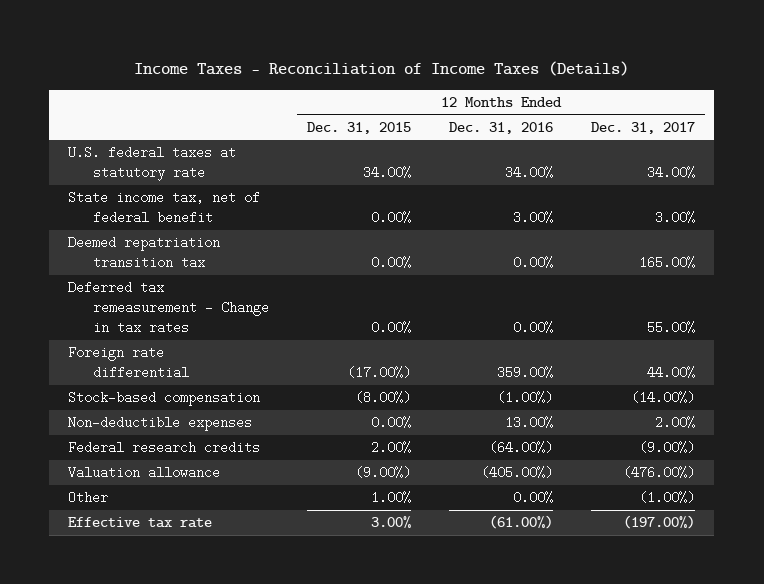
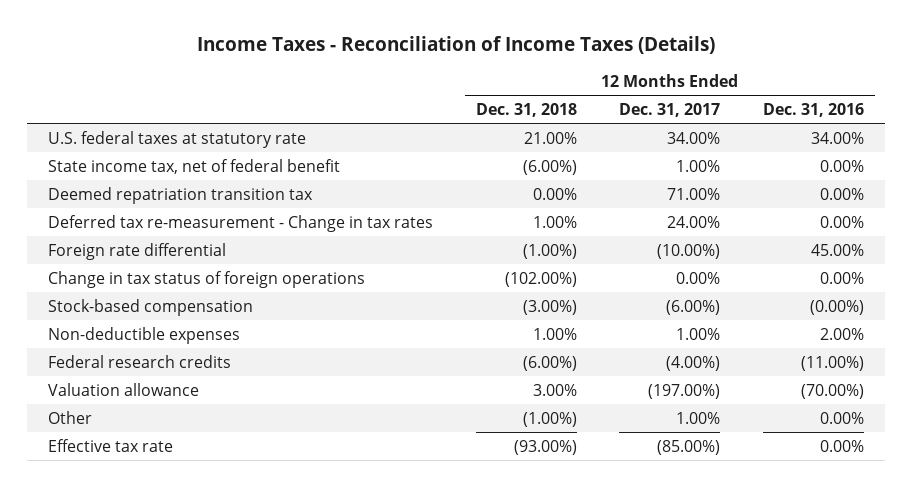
[306,121,411,134] Dec. 31, 2015 -> none
none -> [475,102,577,117] Dec. 31, 2018
[513,211,554,225] 3.00% -> [819,159,864,172] 0.00%
[655,211,696,225] 3.00% -> [676,159,721,172] 1.00%
[639,256,696,270] 165.00% -> [667,187,721,200] 71.00%
[68,281,269,334] Deferred tax remeasurement - Change in tax rates -> [48,214,434,232] Deferred tax re-measurement - Change in tax rates
[647,320,696,334] 55.00% -> [667,215,721,228] 24.00%
[497,366,554,380] 359.00% -> [810,243,864,256] 45.00%
[647,366,696,380] 44.00% -> [657,243,721,259] (10.00%)
none -> [48,270,366,288] Change in tax status of foreign operations
[497,391,554,405] (1.00%) -> [809,299,864,315] (0.00%)
[631,391,696,405] (14.00%) -> [666,299,721,315] (6.00%)
[505,416,554,430] 13.00% -> [819,327,864,340] 2.00%
[655,416,696,430] 2.00% -> [676,327,721,340] 1.00%
[489,441,554,455] (64.00%) -> [800,355,864,371] (11.00%)
[639,441,696,455] (9.00%) -> [666,355,721,371] (4.00%)
[481,466,554,480] (405.00%) -> [800,383,864,399] (70.00%)
[623,466,696,480] (476.00%) -> [648,383,721,399] (197.00%)
[639,491,696,505] (1.00%) -> [676,411,721,424] 1.00%
[489,515,554,530] (61.00%) -> [819,439,864,452] 0.00%
[623,515,696,530] (197.00%) -> [657,439,721,455] (85.00%)

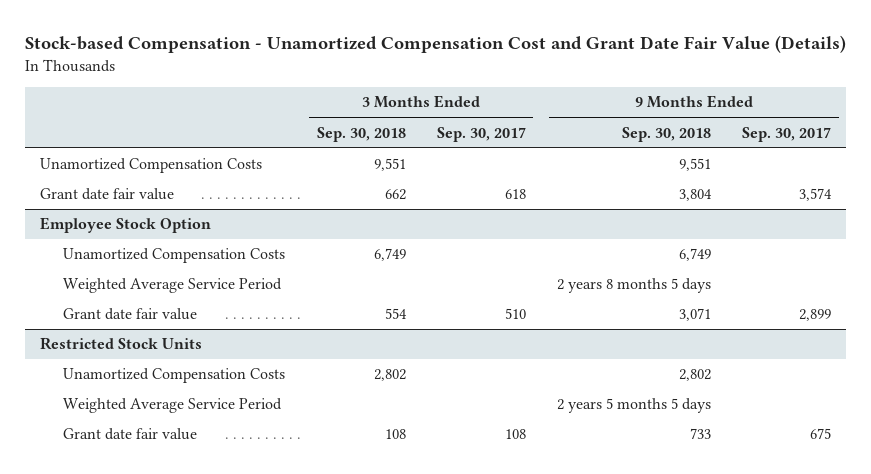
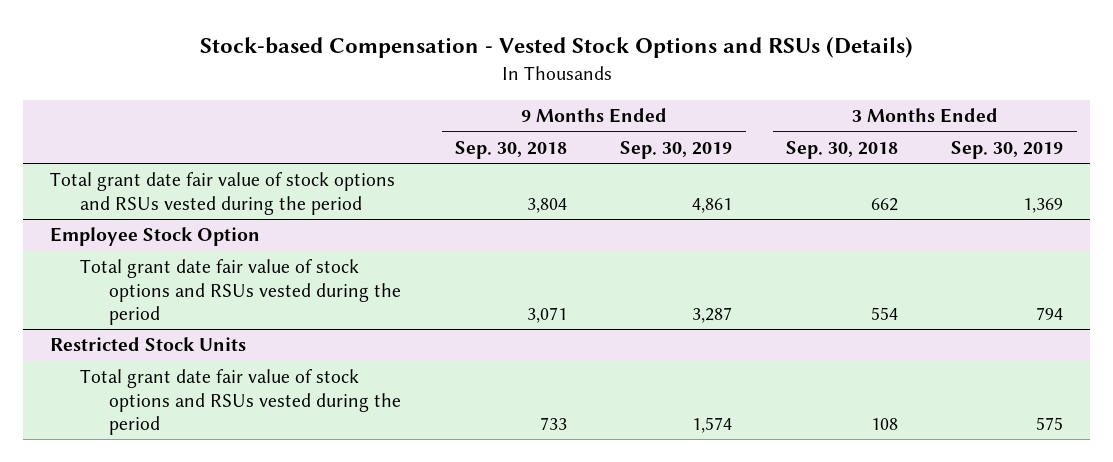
[24,35,846,54] Stock-based Compensation - Unamortized Compensation Cost and Grant Date Fair Value (Details) -> [199,37,913,59] Stock-based Compensation - Vested Stock Options and RSUs (Details)
[436,126,526,142] Sep. 30, 2017 -> none
[741,126,831,142] Sep. 30, 2017 -> none
none -> [620,140,733,159] Sep. 30, 2019
none -> [951,140,1064,159] Sep. 30, 2019
[40,158,263,174] Unamortized Compensation Costs -> none
[40,188,175,201] Grant date fair value -> [49,172,395,215] Total grant date fair value of stock options and RSUs vested during the period
[63,248,286,264] Unamortized Compensation Costs -> none
[63,278,283,294] Weighted Average Service Period -> none
[63,308,198,321] Grant date fair value -> [79,259,402,325] Total grant date fair value of stock options and RSUs vested during the period
[63,368,286,384] Unamortized Compensation Costs -> none
[63,398,283,414] Weighted Average Service Period -> none
[63,428,198,441] Grant date fair value -> [79,369,402,435] Total grant date fair value of stock options and RSUs vested during the period

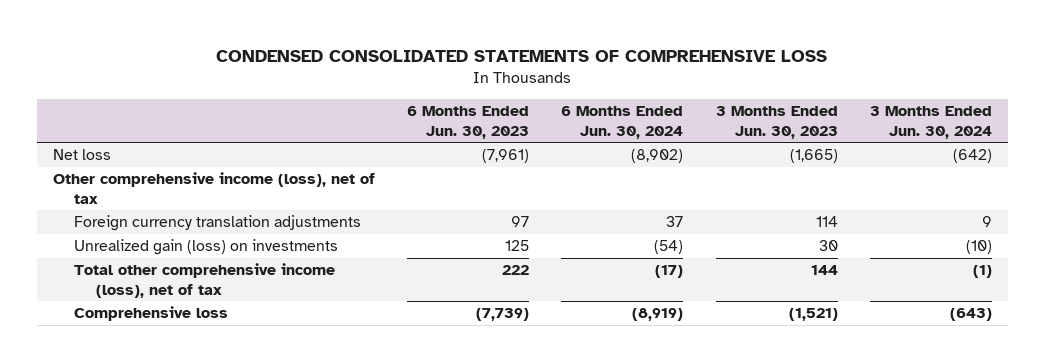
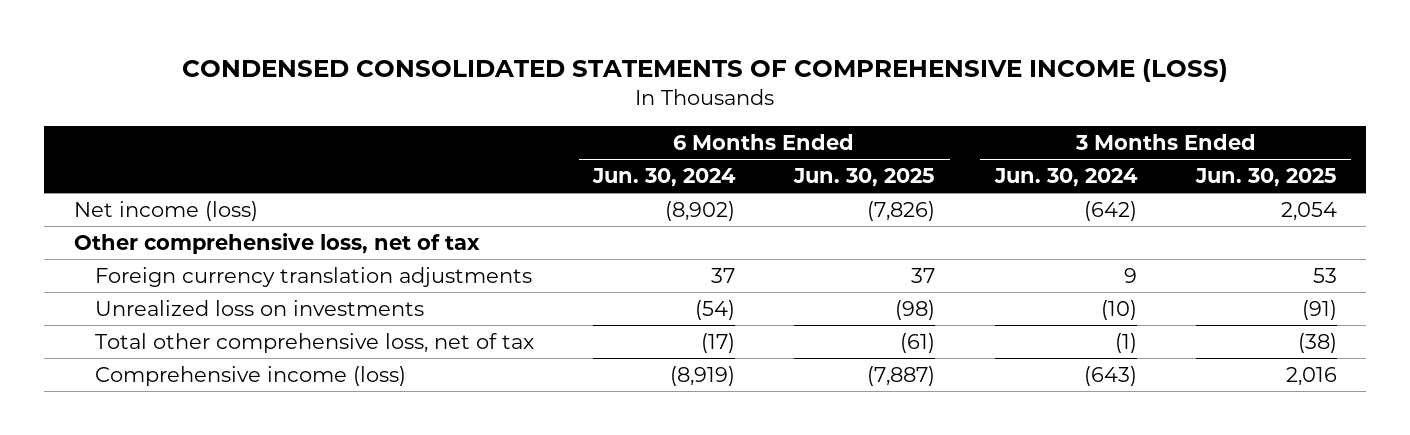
[216,49,828,62] CONDENSED CONSOLIDATED STATEMENTS OF COMPREHENSIVE LOSS -> [182,58,1229,82] CONDENSED CONSOLIDATED STATEMENTS OF COMPREHENSIVE INCOME (LOSS)
[407,106,530,139] 6 Months Ended Jun. 30, 2023 -> none
[715,106,838,139] 3 Months Ended Jun. 30, 2023 -> none
none -> [793,168,936,188] Jun. 30, 2025
none -> [1194,168,1337,188] Jun. 30, 2025
[53,149,112,161] Net loss -> [73,200,258,221] Net income (loss)
[53,172,376,204] Other comprehensive income (loss), net of tax -> [73,232,480,254] Other comprehensive loss, net of tax
[74,239,339,256] Unrealized gain (loss) on investments -> [95,299,425,316] Unrealized loss on investments
[74,263,336,298] Total other comprehensive income (loss), net of tax -> [95,332,535,353] Total other comprehensive loss, net of tax
[74,306,229,322] Comprehensive loss -> [95,365,407,386] Comprehensive income (loss)

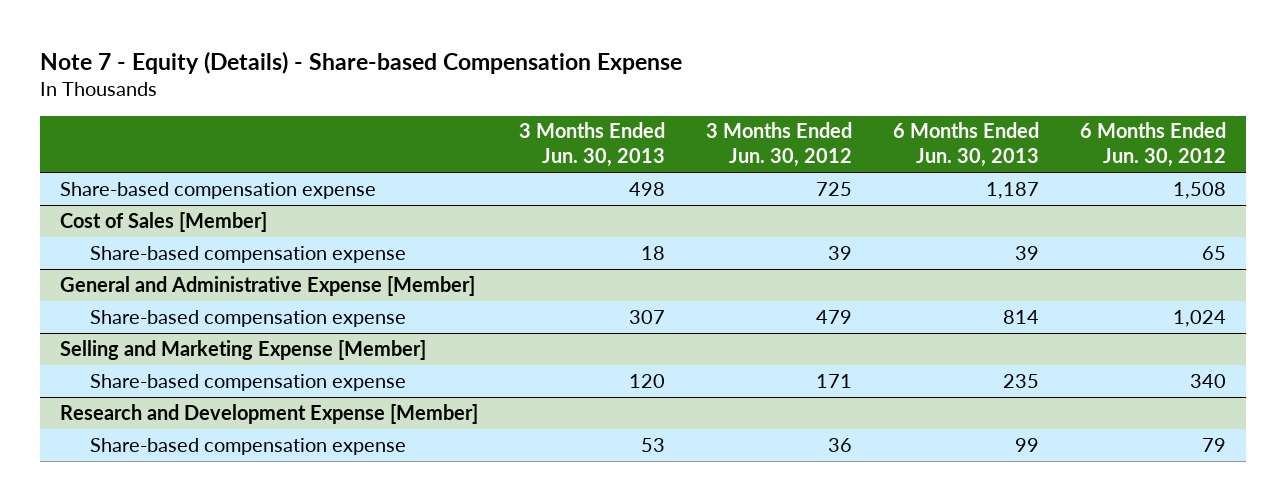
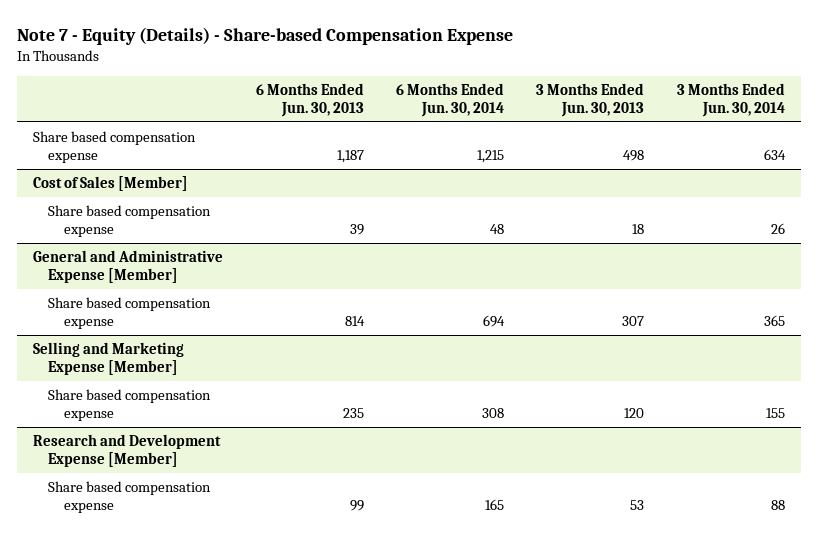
[706,122,853,168] 3 Months Ended Jun. 30, 2012 -> none
[1079,122,1226,168] 6 Months Ended Jun. 30, 2012 -> none
none -> [395,83,504,117] 6 Months Ended Jun. 30, 2014
none -> [676,83,785,117] 3 Months Ended Jun. 30, 2014
[60,181,377,199] Share-based compensation expense -> [33,131,197,163] Share based compensation expense
[89,245,406,263] Share-based compensation expense -> [48,205,212,237] Share based compensation expense
[89,309,406,327] Share-based compensation expense -> [48,297,212,329] Share based compensation expense
[89,373,406,391] Share-based compensation expense -> [48,389,212,421] Share based compensation expense
[89,437,406,455] Share-based compensation expense -> [48,481,212,513] Share based compensation expense

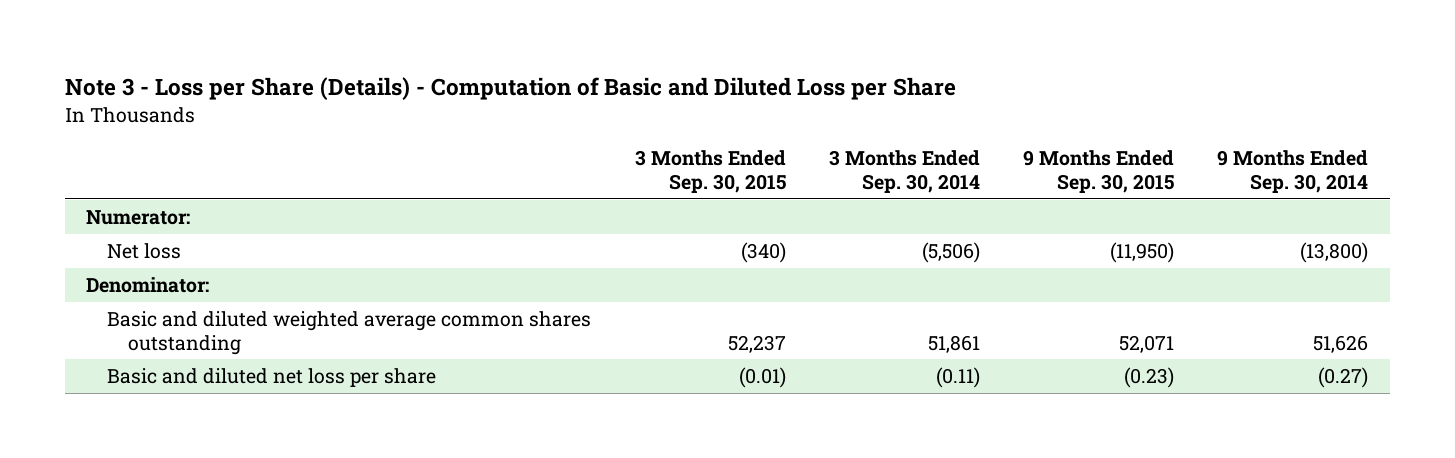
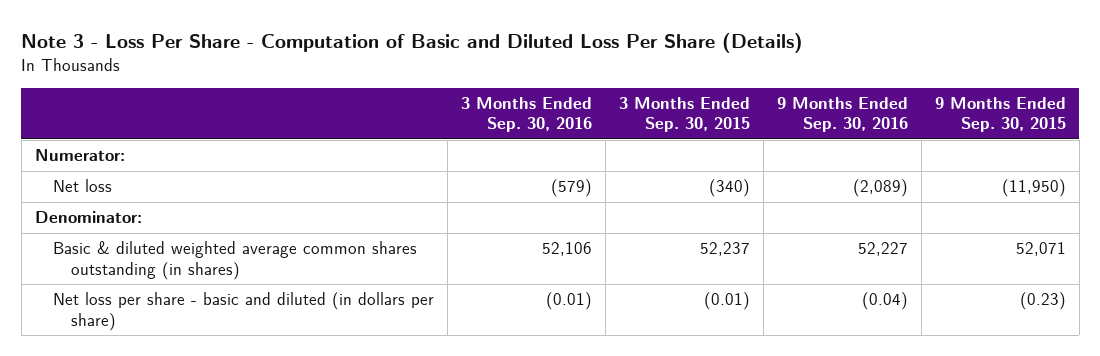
[64,77,956,101] Note 3 - Loss per Share (Details) - Computation of Basic and Diluted Loss per Share -> [21,32,804,53] Note 3 - Loss Per Share - Computation of Basic and Diluted Loss Per Share (Details)
[828,150,980,194] 3 Months Ended Sep. 30, 2014 -> none
[1217,150,1369,194] 9 Months Ended Sep. 30, 2014 -> none
none -> [460,97,592,133] 3 Months Ended Sep. 30, 2016
none -> [776,97,908,133] 9 Months Ended Sep. 30, 2016
[107,310,592,355] Basic and diluted weighted average common shares outstanding -> [52,241,417,280] Basic & diluted weighted average common shares outstanding (in shares)
[107,367,437,387] Basic and diluted net loss per share -> [52,292,434,331] Net loss per share - basic and diluted (in dollars per share)

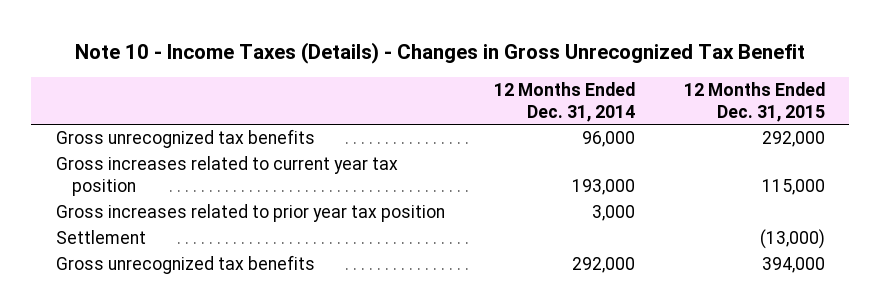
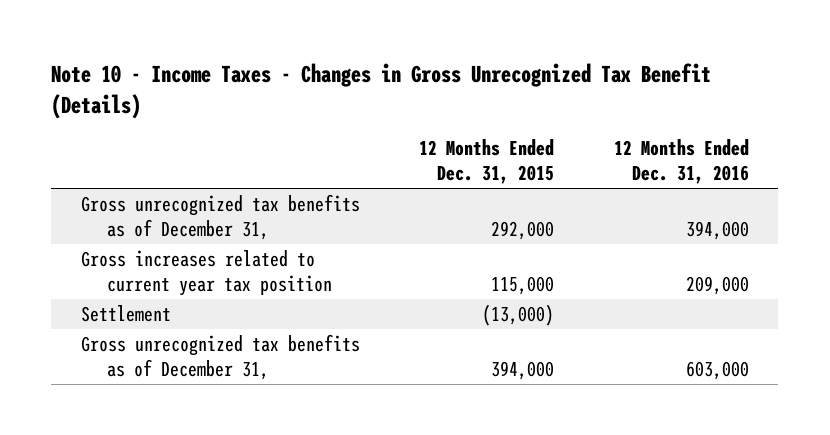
[75,41,806,64] Note 10 - Income Taxes (Details) - Changes in Gross Unrecognized Tax Benefit -> [51,63,712,120] Note 10 - Income Taxes - Changes in Gross Unrecognized Tax Benefit (Details)
[493,82,635,122] 12 Months Ended Dec. 31, 2014 -> none
none -> [613,139,749,185] 12 Months Ended Dec. 31, 2016
[55,129,315,149] Gross unrecognized tax benefits -> [80,194,360,240] Gross unrecognized tax benefits as of December 31,
[55,204,445,223] Gross increases related to prior year tax position -> none
[55,255,315,275] Gross unrecognized tax benefits -> [80,334,360,380] Gross unrecognized tax benefits as of December 31,

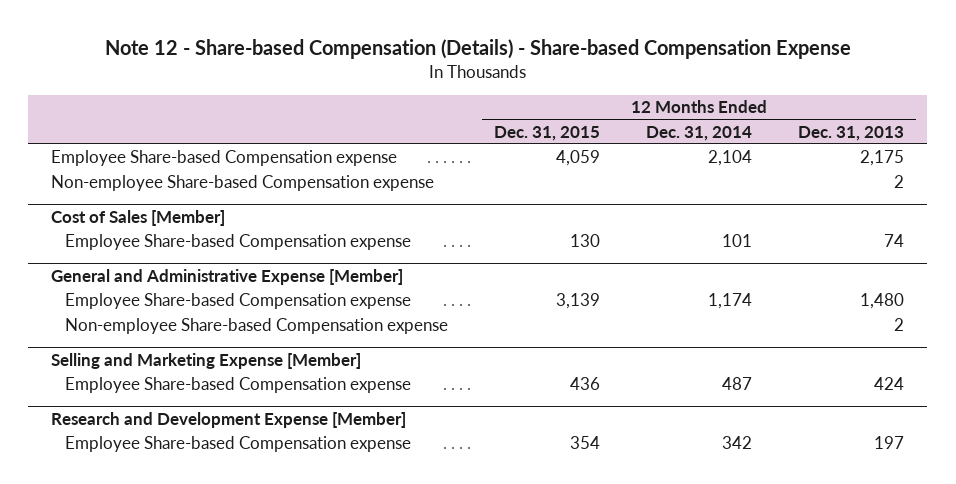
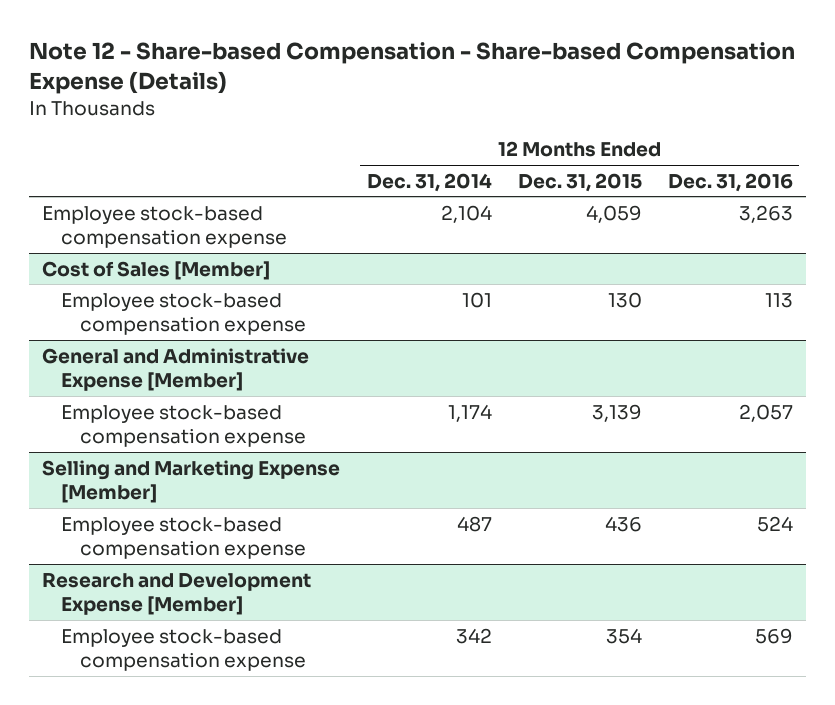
[104,38,851,59] Note 12 - Share-based Compensation (Details) - Share-based Compensation Expense -> [29,41,796,94] Note 12 - Share-based Compensation - Share-based Compensation Expense (Details)
[798,125,905,141] Dec. 31, 2013 -> none
none -> [667,172,793,192] Dec. 31, 2016
[51,175,435,192] Non-employee Share-based Compensation expense -> none
[51,150,398,167] Employee Share-based Compensation expense -> [42,205,287,249] Employee stock-based compensation expense
[64,234,411,251] Employee Share-based Compensation expense -> [60,292,306,336] Employee stock-based compensation expense
[64,318,448,335] Non-employee Share-based Compensation expense -> none
[64,293,411,310] Employee Share-based Compensation expense -> [60,404,306,448] Employee stock-based compensation expense
[64,377,411,394] Employee Share-based Compensation expense -> [60,516,306,560] Employee stock-based compensation expense
[64,436,411,453] Employee Share-based Compensation expense -> [60,628,306,672] Employee stock-based compensation expense

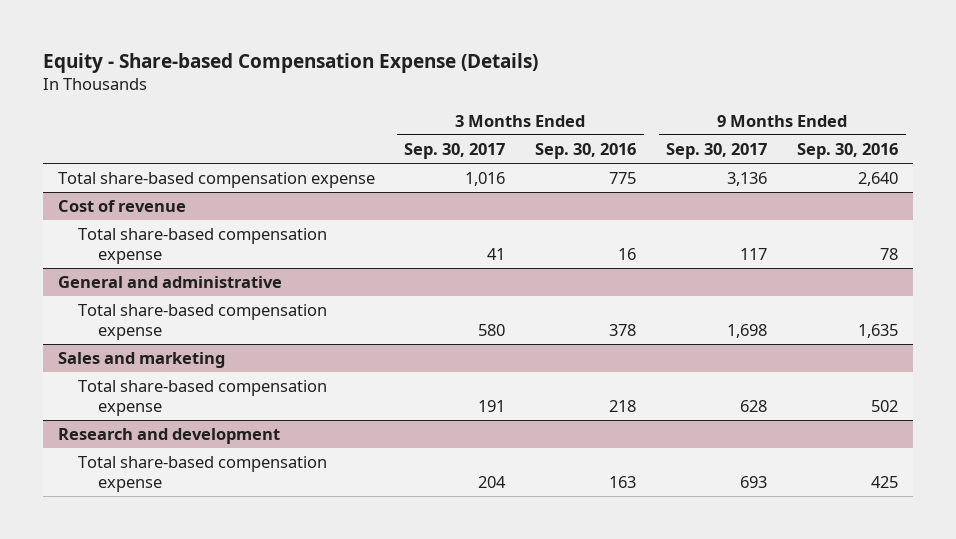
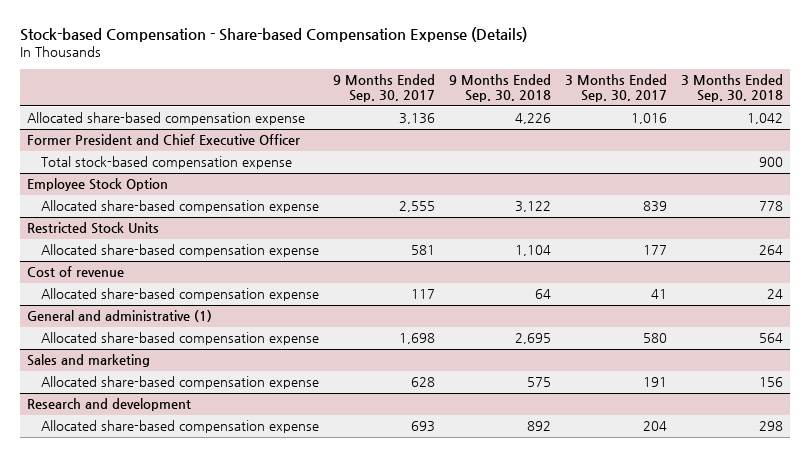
[42,53,538,74] Equity - Share-based Compensation Expense (Details) -> [20,27,528,43] Stock-based Compensation - Share-based Compensation Expense (Details)
[535,142,637,159] Sep. 30, 2016 -> none
[797,142,899,159] Sep. 30, 2016 -> none
none -> [448,73,551,103] 9 Months Ended Sep. 30, 2018
none -> [680,73,783,103] 3 Months Ended Sep. 30, 2018
[57,172,375,189] Total share-based compensation expense -> [27,112,306,126] Allocated share-based compensation expense
none -> [27,134,301,146] Former President and Chief Executive Officer
none -> [40,156,292,170] Total stock-based compensation expense
none -> [27,178,169,192] Employee Stock Option
none -> [40,200,319,214] Allocated share-based compensation expense
none -> [27,222,160,235] Restricted Stock Units
none -> [40,244,319,258] Allocated share-based compensation expense
[77,228,327,264] Total share-based compensation expense -> [40,288,319,302] Allocated share-based compensation expense
[57,276,282,289] General and administrative -> [27,310,213,323] General and administrative (1)
[77,304,327,340] Total share-based compensation expense -> [40,332,319,346] Allocated share-based compensation expense
[77,380,327,416] Total share-based compensation expense -> [40,376,319,390] Allocated share-based compensation expense
[77,456,327,492] Total share-based compensation expense -> [40,420,319,434] Allocated share-based compensation expense

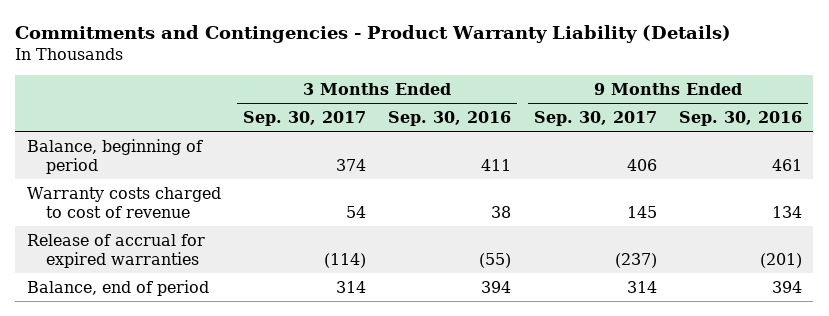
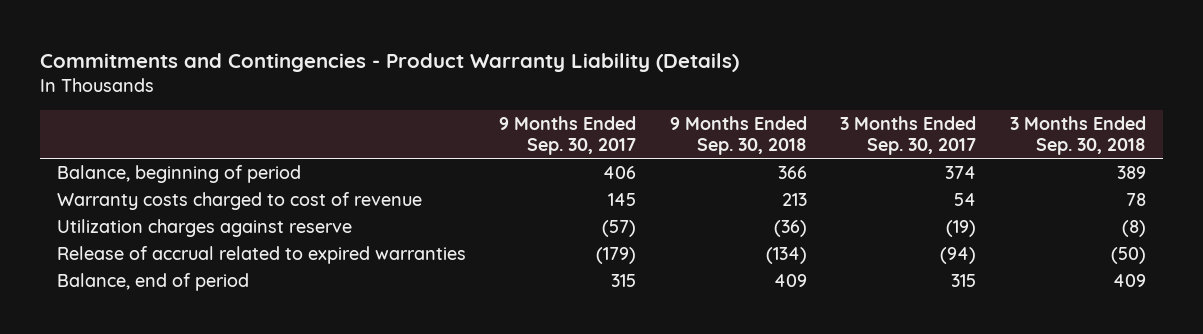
[388,110,512,126] Sep. 30, 2016 -> none
[679,110,803,126] Sep. 30, 2016 -> none
none -> [669,116,807,156] 9 Months Ended Sep. 30, 2018
none -> [1010,116,1147,156] 3 Months Ended Sep. 30, 2018
none -> [56,218,352,237] Utilization charges against reserve
[26,233,205,268] Release of accrual for expired warranties -> [56,245,466,264] Release of accrual related to expired warranties
[324,252,367,268] (114) -> [940,246,977,264] (94)
[614,252,657,268] (237) -> [596,246,637,264] (179)
[336,280,367,293] 314 -> [951,273,977,287] 315
[626,280,657,293] 314 -> [611,273,637,287] 315

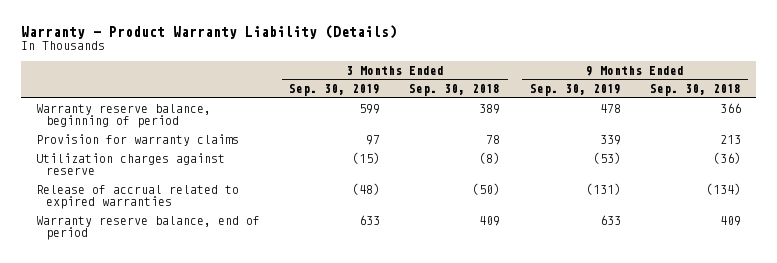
[39,52,739,72] Commitments and Contingencies - Product Warranty Liability (Details) -> [21,24,398,39] Warranty - Product Warranty Liability (Details)
[499,116,637,156] 9 Months Ended Sep. 30, 2017 -> none
[840,116,977,156] 3 Months Ended Sep. 30, 2017 -> none
none -> [289,84,381,97] Sep. 30, 2019
none -> [529,84,621,97] Sep. 30, 2019
[56,164,301,183] Balance, beginning of period -> [35,103,211,129] Warranty reserve balance, beginning of period
[56,191,422,210] Warranty costs charged to cost of revenue -> [35,133,239,146] Provision for warranty claims
[56,272,249,291] Balance, end of period -> [35,215,260,241] Warranty reserve balance, end of period

